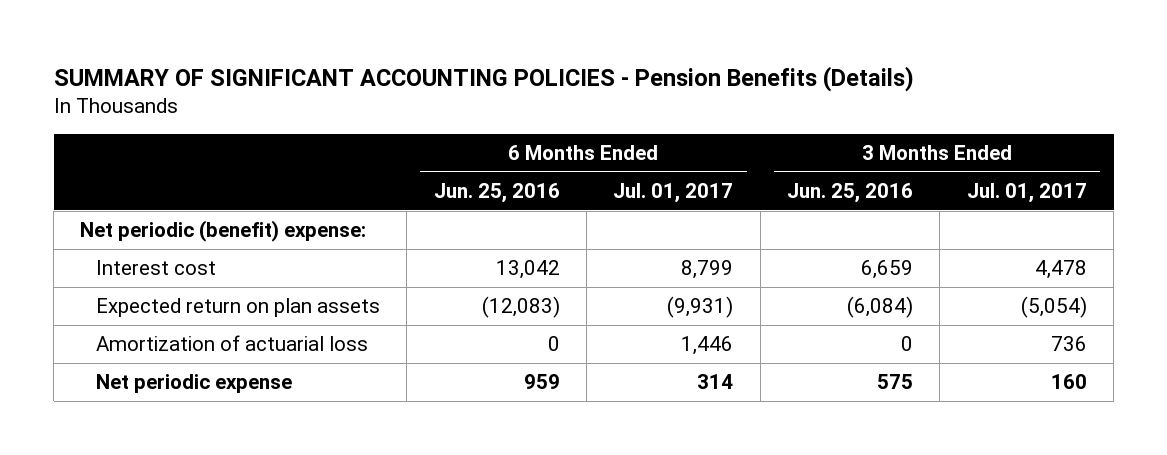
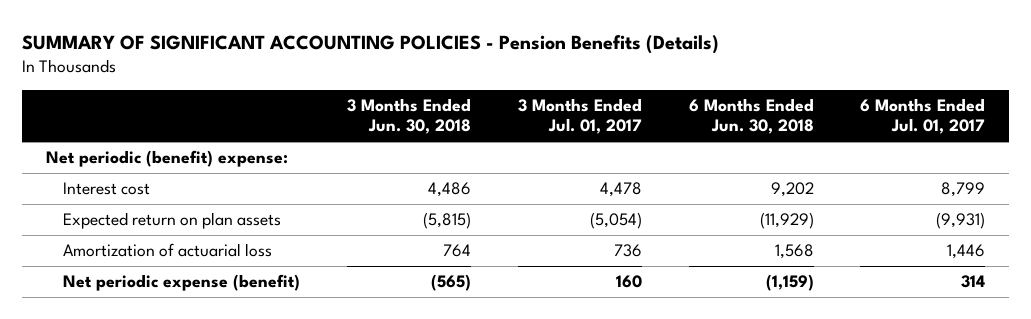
[433,182,560,203] Jun. 25, 2016 -> none
[786,182,913,203] Jun. 25, 2016 -> none
none -> [347,97,472,135] 3 Months Ended Jun. 30, 2018
none -> [688,97,814,135] 6 Months Ended Jun. 30, 2018
[95,374,292,394] Net periodic expense -> [63,274,301,292] Net periodic expense (benefit)

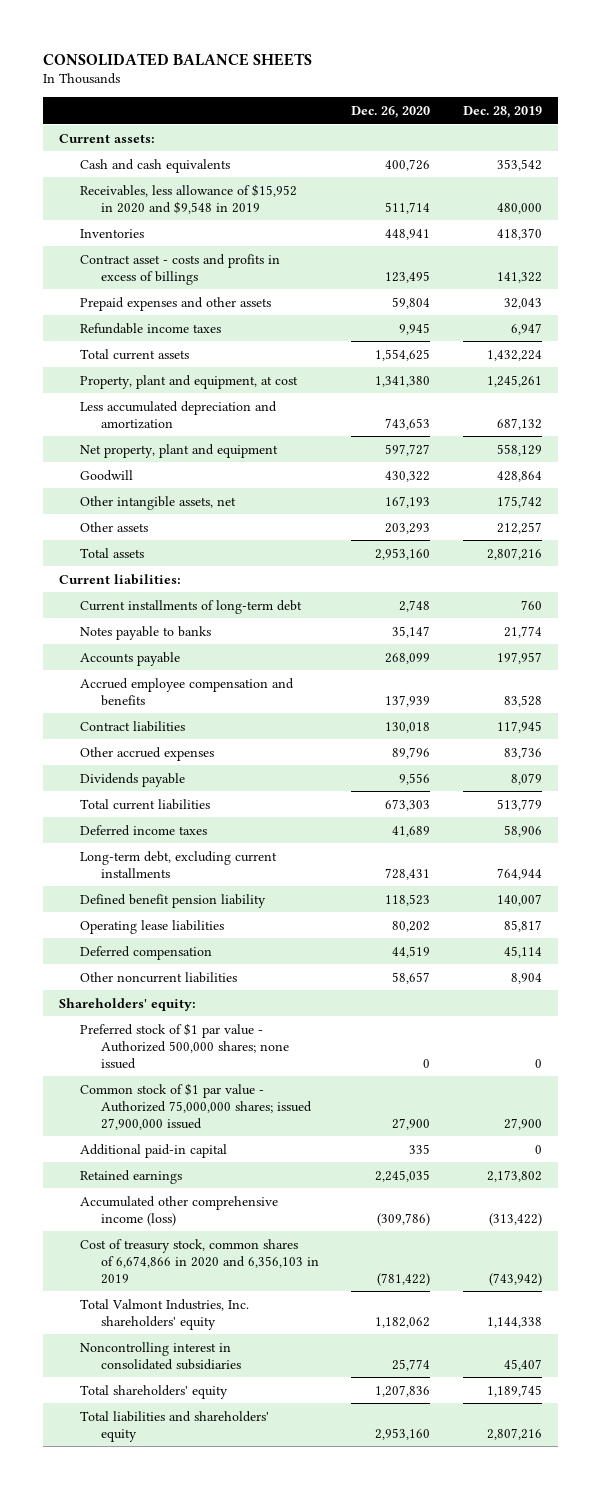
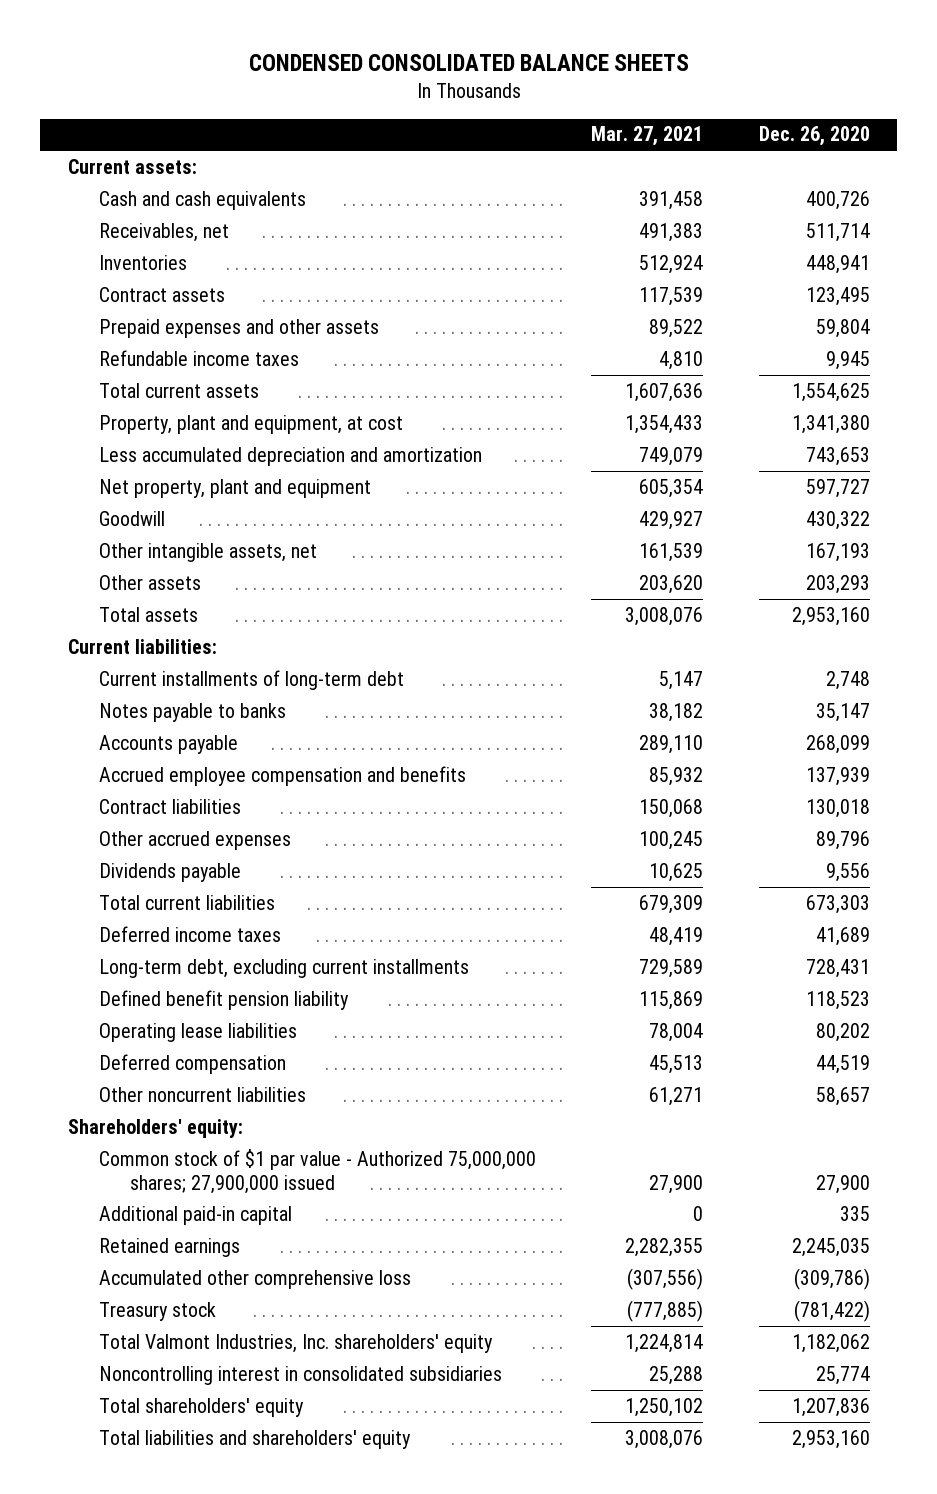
[42,52,312,66] CONSOLIDATED BALANCE SHEETS -> [248,54,689,72] CONDENSED CONSOLIDATED BALANCE SHEETS
[462,106,542,119] Dec. 28, 2019 -> none
none -> [591,126,704,147] Mar. 27, 2021
[79,183,297,214] Receivables, less allowance of $15,952 in 2020 and $9,548 in 2019 -> [98,222,229,242] Receivables, net
[79,253,280,285] Contract asset - costs and profits in excess of billings -> [98,286,225,302] Contract assets
[79,1022,289,1069] Preferred stock of $1 par value - Authorized 500,000 shares; none issued -> none
[79,1082,312,1130] Common stock of $1 par value - Authorized 75,000,000 shares; issued 27,900,000 issued -> [98,1148,536,1194] Common stock of $1 par value - Authorized 75,000,000 shares; 27,900,000 issued
[79,1195,278,1226] Accumulated other comprehensive income (loss) -> [98,1269,411,1289] Accumulated other comprehensive loss
[79,1238,319,1284] Cost of treasury stock, common shares of 6,674,866 in 2020 and 6,356,103 in 2019 -> [98,1301,216,1321] Treasury stock

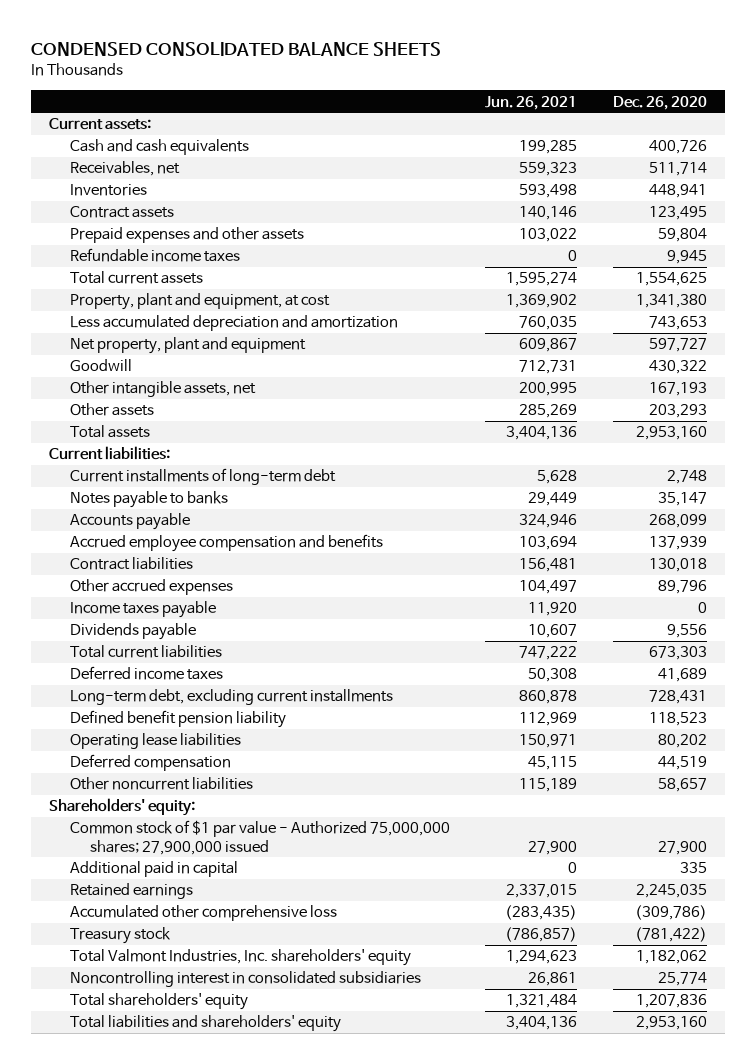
[591,126,704,147] Mar. 27, 2021 -> none
none -> [485,95,578,110] Jun. 26, 2021
none -> [69,601,216,619] Income taxes payable
[98,1205,292,1225] Additional paid-in capital -> [69,861,238,878] Additional paid in capital

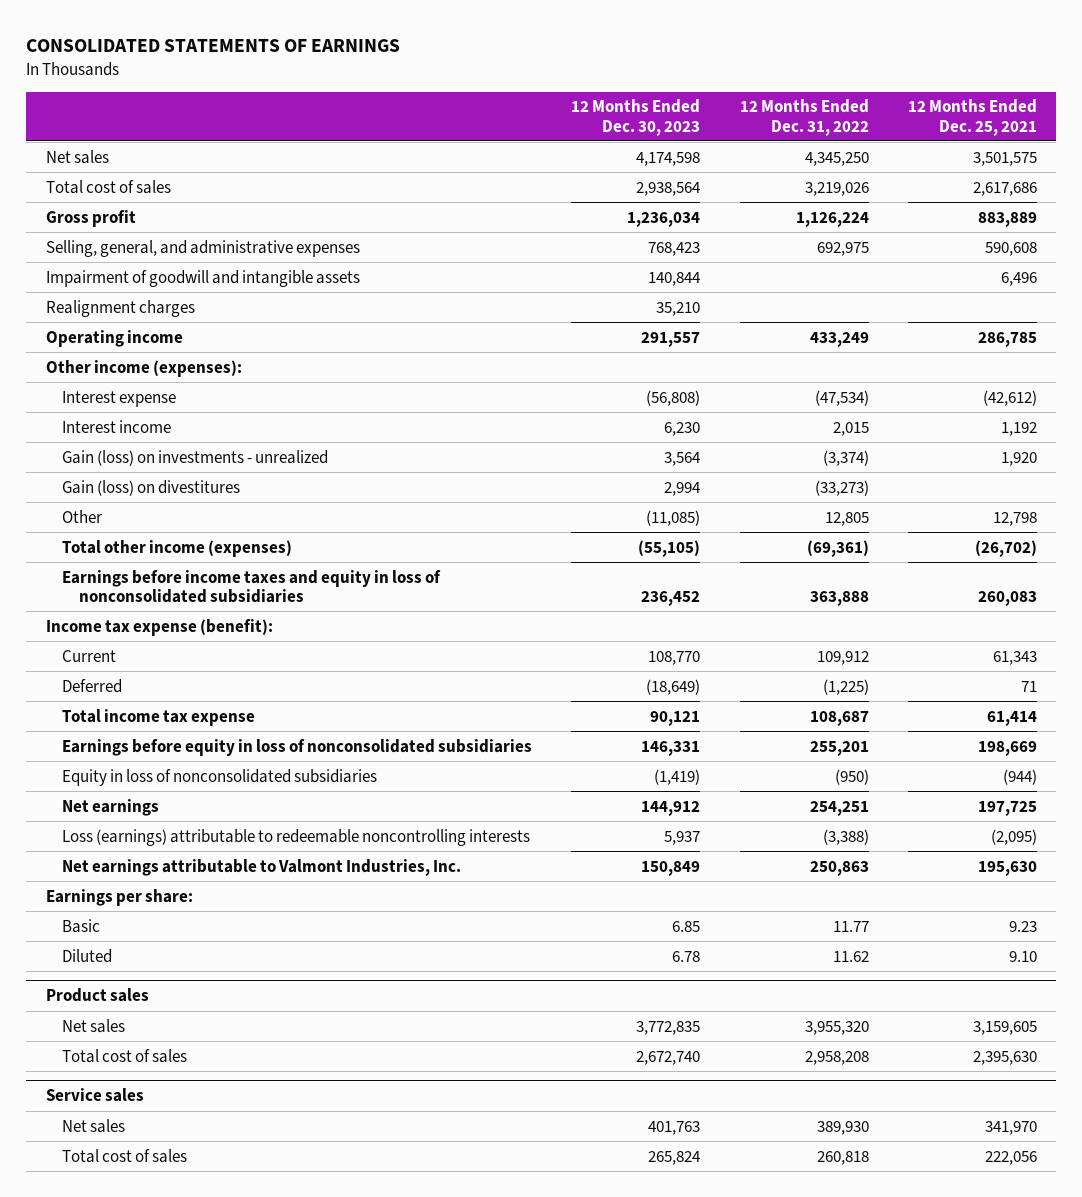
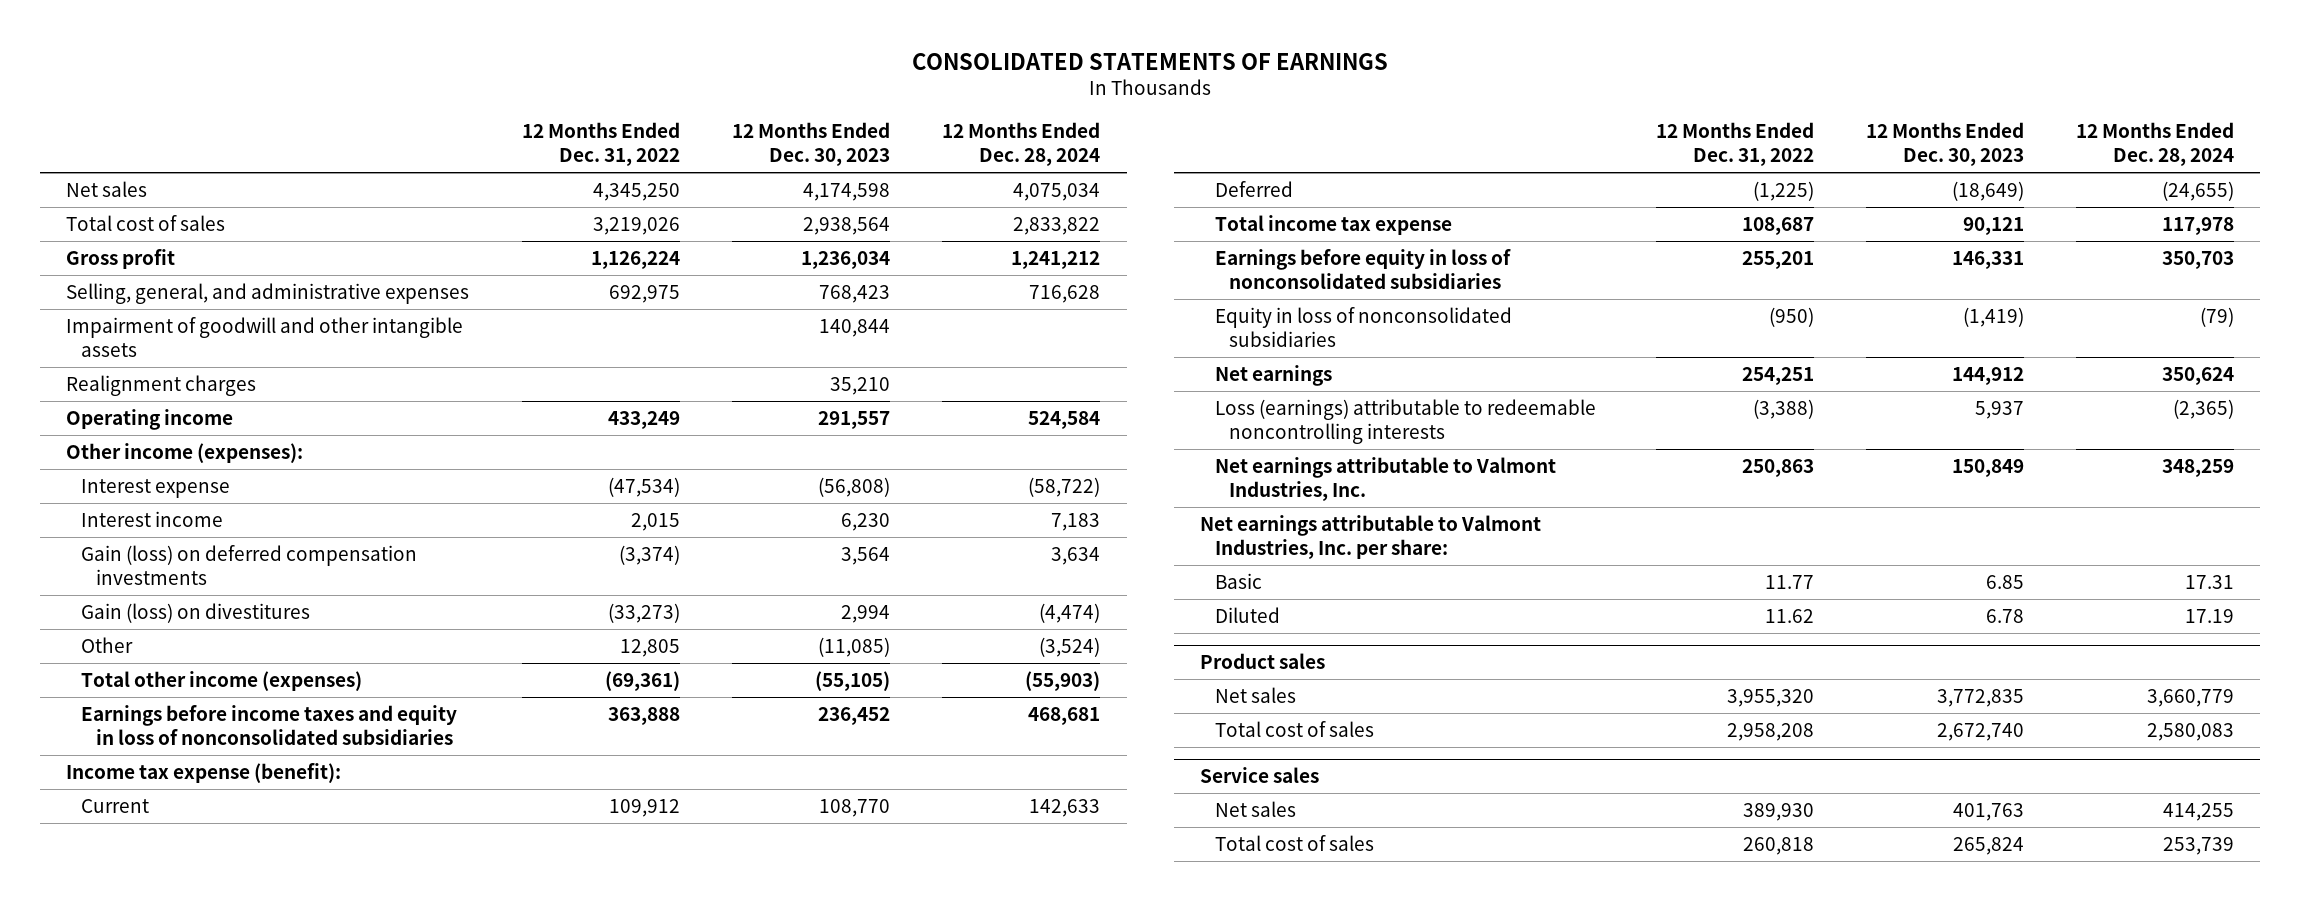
[907,99,1037,136] 12 Months Ended Dec. 25, 2021 -> none
none -> [942,122,1101,167] 12 Months Ended Dec. 28, 2024
[45,269,360,287] Impairment of goodwill and intangible assets -> [66,316,464,358] Impairment of goodwill and other intangible assets
[62,449,329,466] Gain (loss) on investments - unrealized -> [80,544,417,586] Gain (loss) on deferred compensation investments
[45,888,193,906] Earnings per share: -> [1200,514,1542,560] Net earnings attributable to Valmont Industries, Inc. per share:

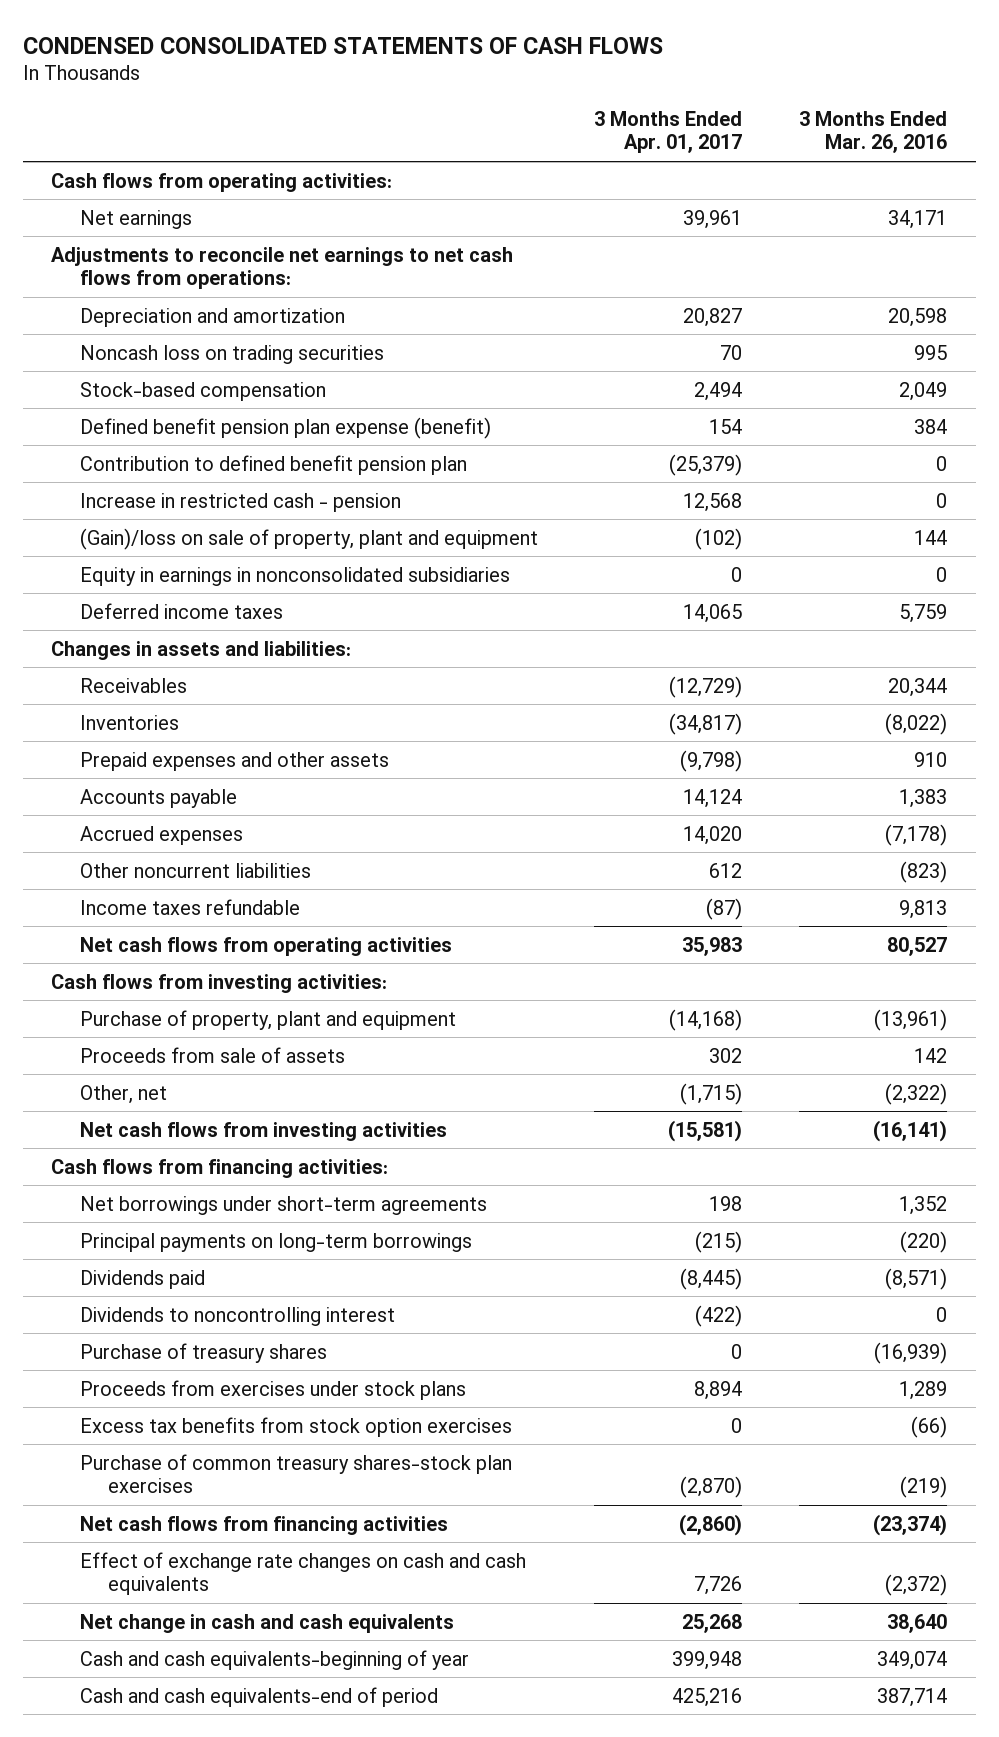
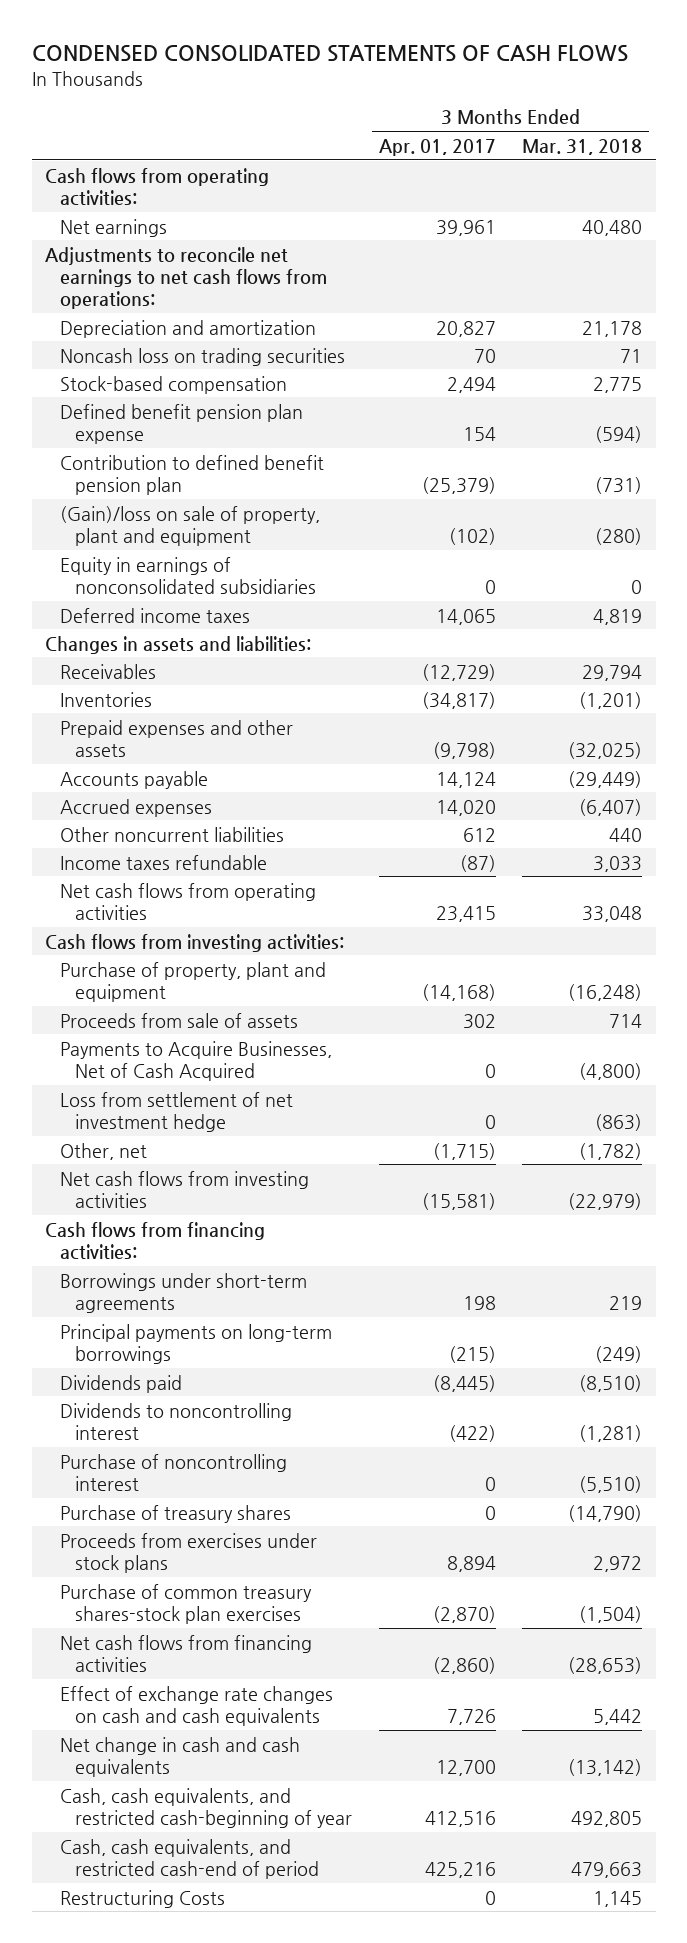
[799,110,948,154] 3 Months Ended Mar. 26, 2016 -> none
none -> [522,138,643,155] Mar. 31, 2018
[79,416,491,439] Defined benefit pension plan expense (benefit) -> [60,403,304,444] Defined benefit pension plan expense
[79,492,401,512] Increase in restricted cash - pension -> none
[79,566,510,586] Equity in earnings in nonconsolidated subsidiaries -> [60,556,317,594] Equity in earnings of nonconsolidated subsidiaries
[682,936,743,956] 35,983 -> [435,905,496,922] 23,415
none -> [60,1040,333,1081] Payments to Acquire Businesses, Net of Cash Acquired
none -> [60,1091,294,1132] Loss from settlement of net investment hedge
[79,1195,487,1215] Net borrowings under short-term agreements -> [60,1272,308,1313] Borrowings under short-term agreements
none -> [60,1453,288,1491] Purchase of noncontrolling interest
[79,1416,512,1437] Excess tax benefits from stock option exercises -> none
[682,1613,743,1633] 25,268 -> [435,1759,496,1776] 12,700
[79,1649,469,1670] Cash and cash equivalents-beginning of year -> [60,1787,353,1828] Cash, cash equivalents, and restricted cash-beginning of year
[672,1650,743,1670] 399,948 -> [424,1810,496,1827] 412,516
[79,1686,438,1707] Cash and cash equivalents-end of period -> [60,1838,320,1879] Cash, cash equivalents, and restricted cash-end of period
none -> [60,1889,226,1908] Restructuring Costs

